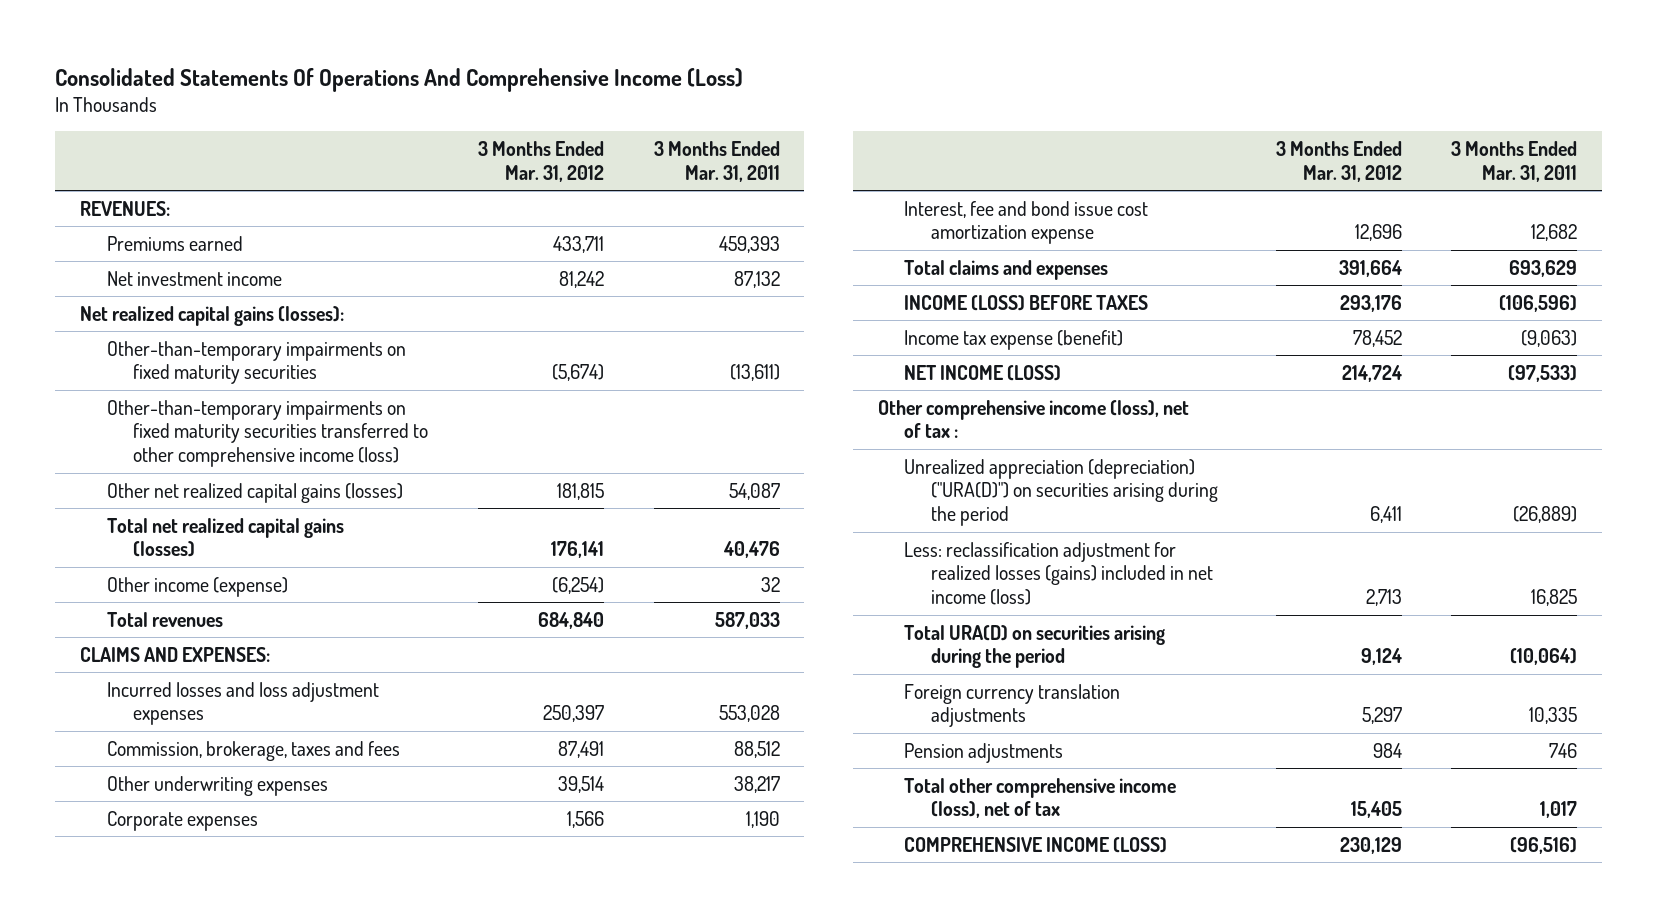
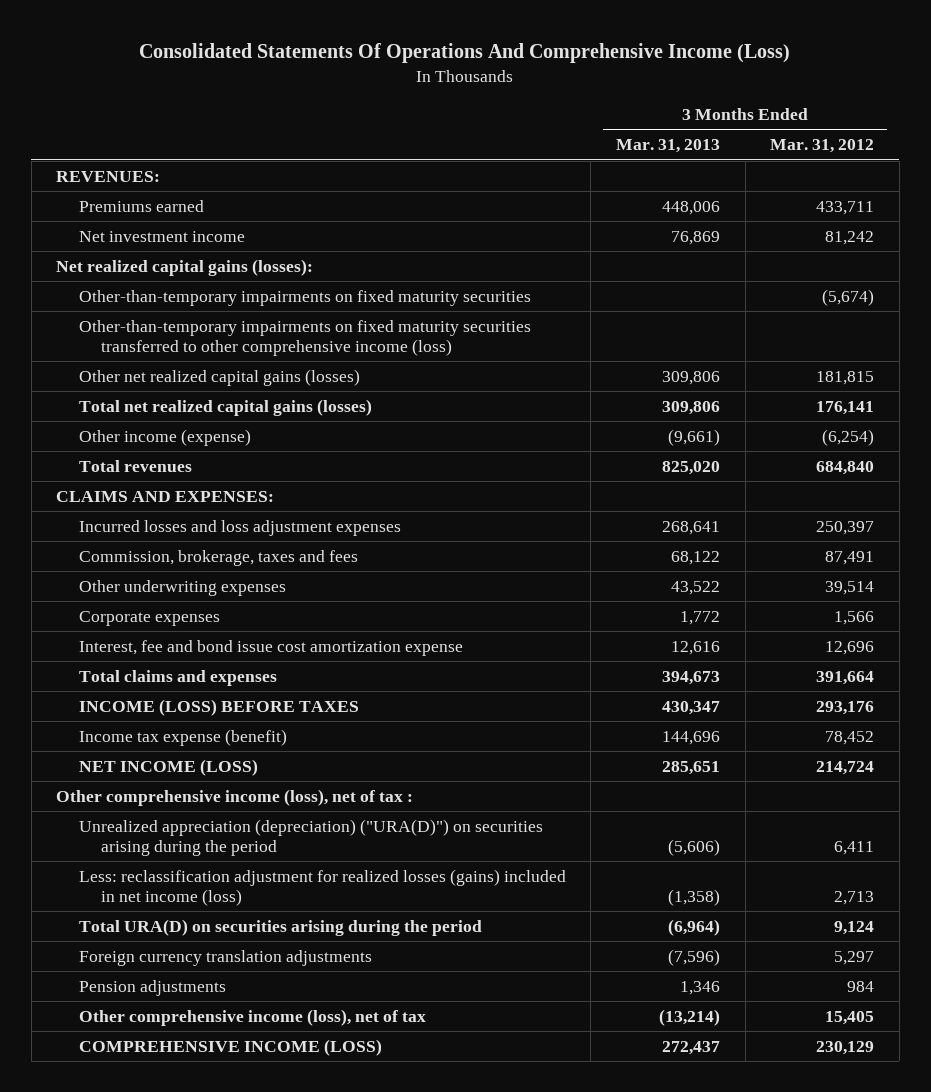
[653,141,780,182] 3 Months Ended Mar. 31, 2011 -> none
none -> [616,138,721,153] Mar. 31, 2013
[904,777,1177,819] Total other comprehensive income (loss), net of tax -> [78,1008,426,1026] Other comprehensive income (loss), net of tax

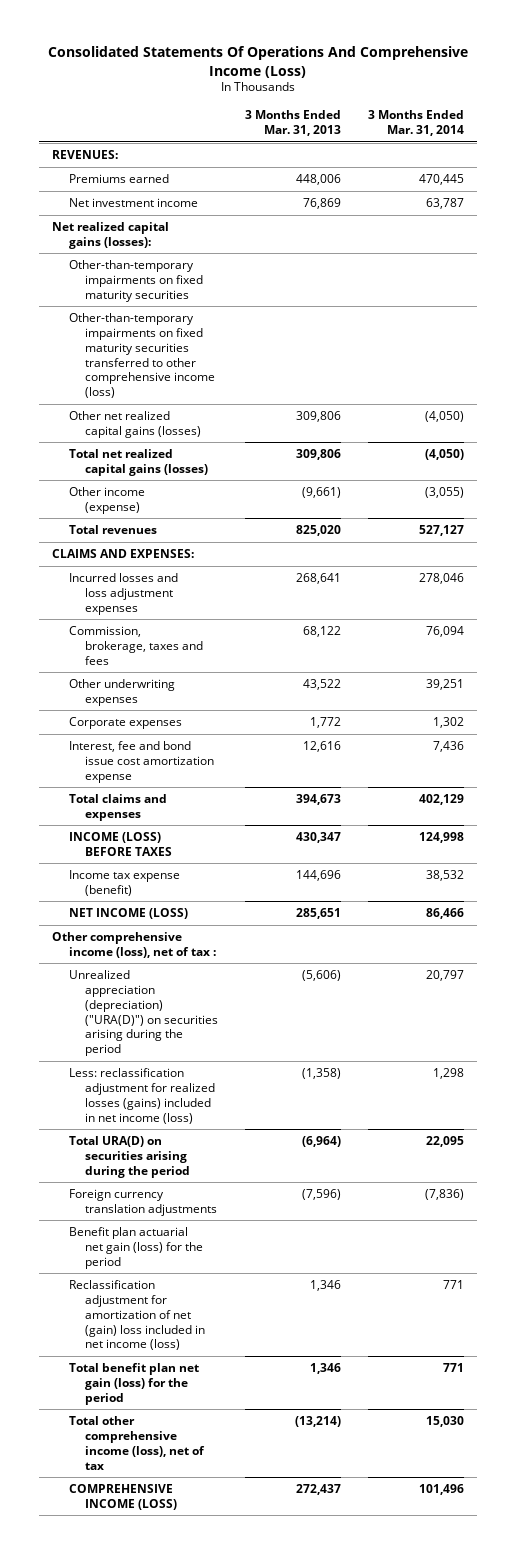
[770,138,875,153] Mar. 31, 2012 -> none
none -> [367,110,464,137] 3 Months Ended Mar. 31, 2014
none -> [68,1227,204,1269] Benefit plan actuarial net gain (loss) for the period
none -> [68,1280,206,1351] Reclassification adjustment for amortization of net (gain) loss included in net income (loss)
[78,979,226,996] Pension adjustments -> [68,1363,199,1405] Total benefit plan net gain (loss) for the period
[78,1008,426,1026] Other comprehensive income (loss), net of tax -> [68,1416,206,1470] Total other comprehensive income (loss), net of tax

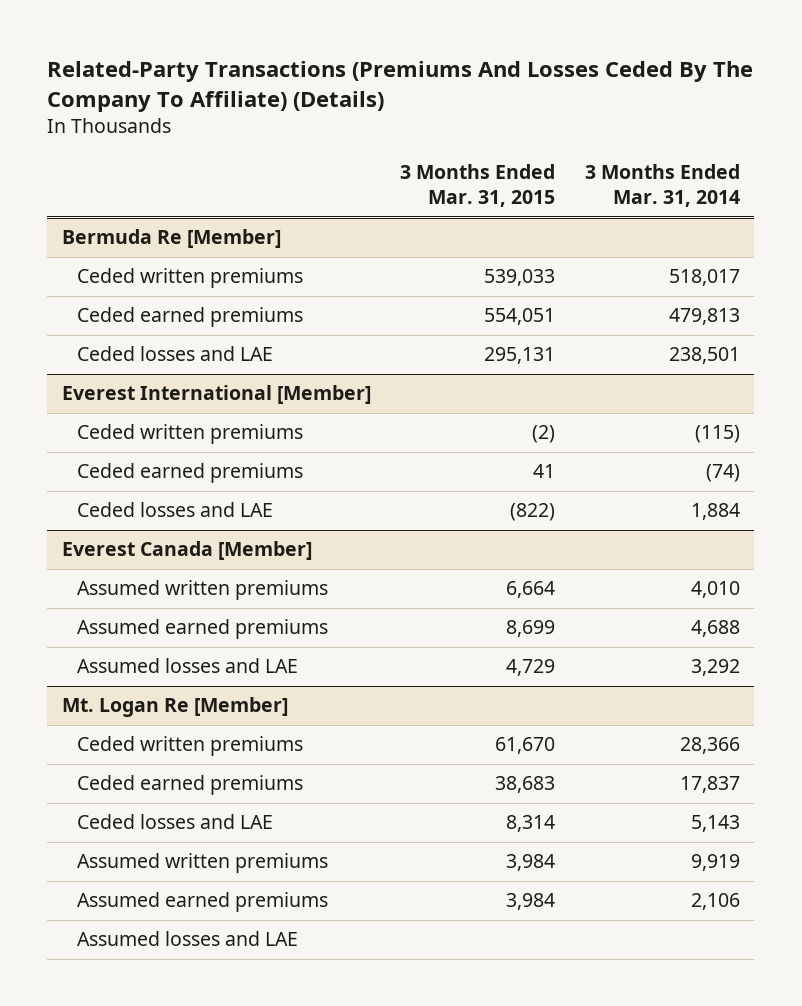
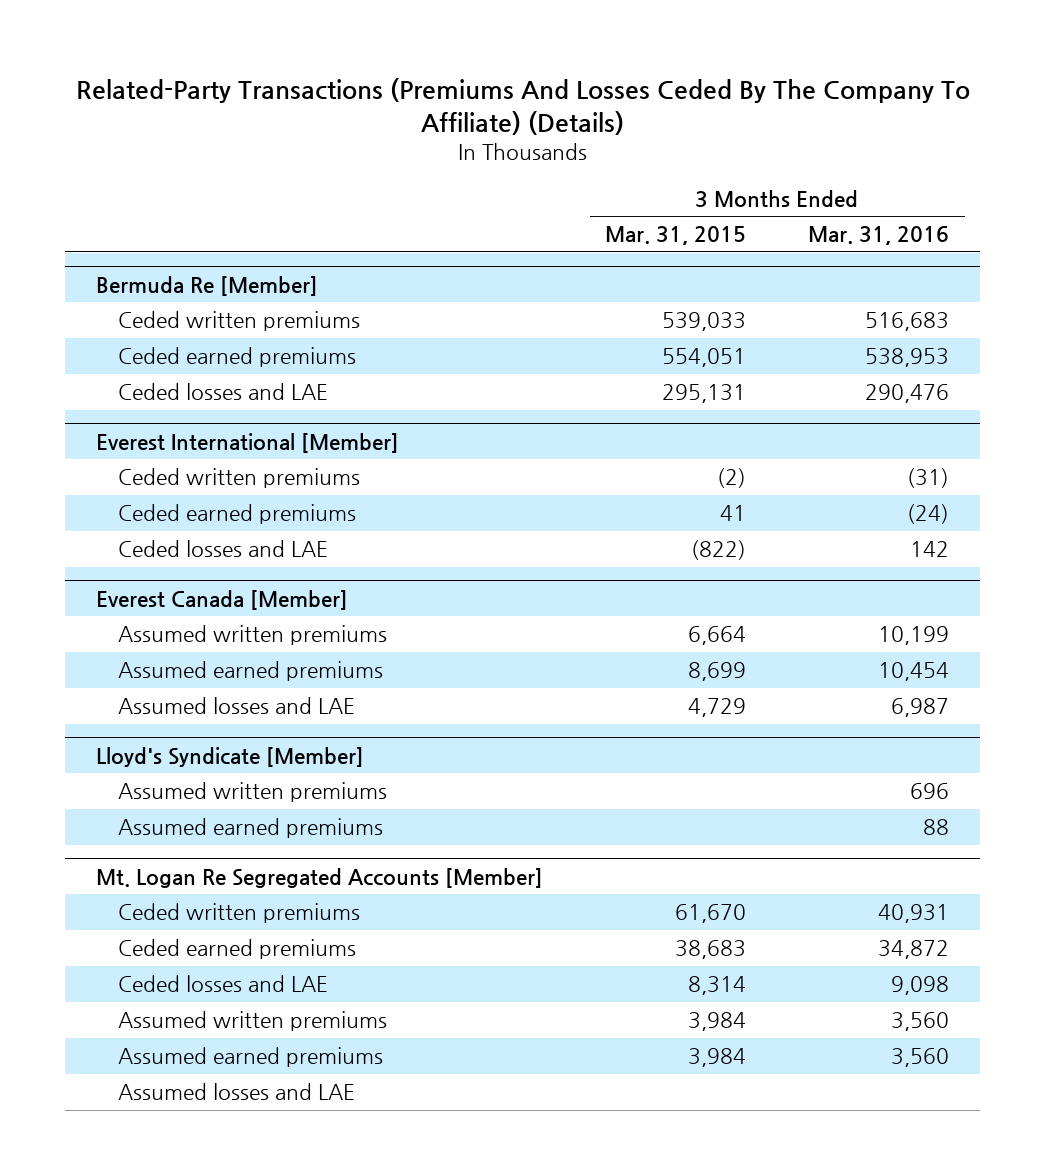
[584,164,740,208] 3 Months Ended Mar. 31, 2014 -> none
none -> [808,226,950,246] Mar. 31, 2016
none -> [96,746,365,767] Lloyd's Syndicate [Member]
none -> [117,782,387,803] Assumed written premiums
none -> [117,818,383,839] Assumed earned premiums
[62,697,289,718] Mt. Logan Re [Member] -> [96,867,544,888] Mt. Logan Re Segregated Accounts [Member]

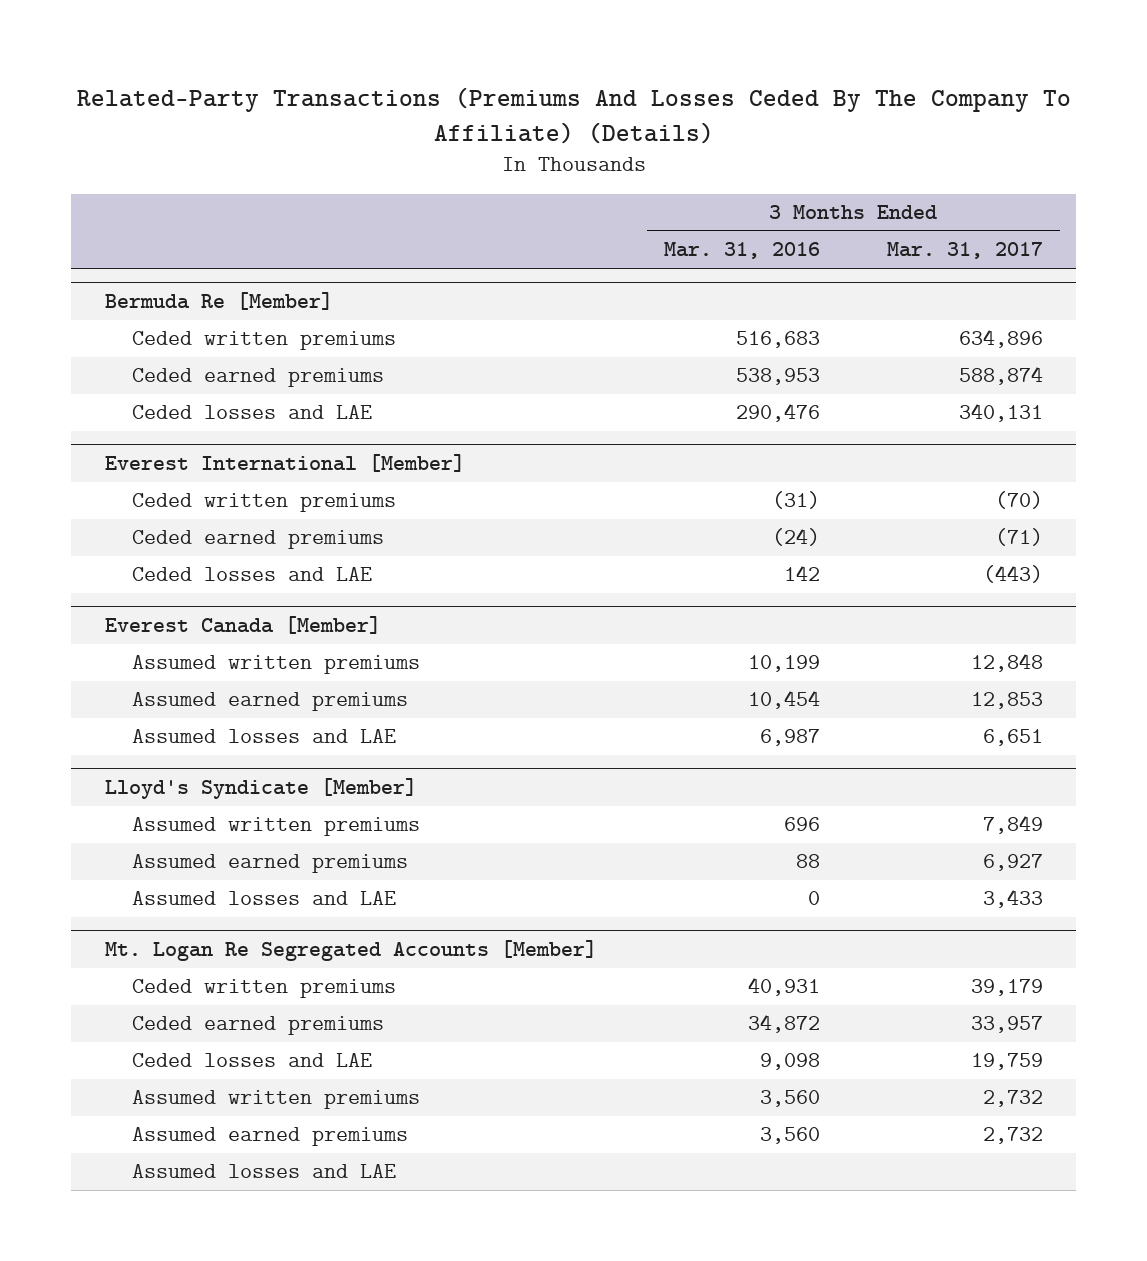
[605,226,747,246] Mar. 31, 2015 -> none
none -> [886,242,1043,260] Mar. 31, 2017
none -> [131,891,396,906] Assumed losses and LAE

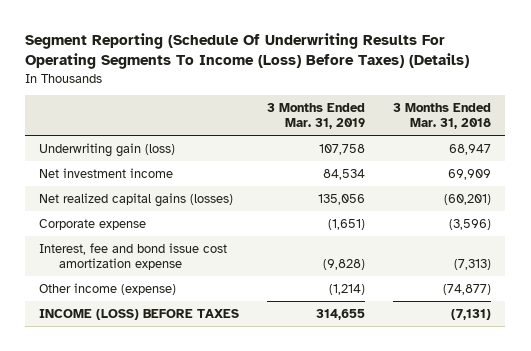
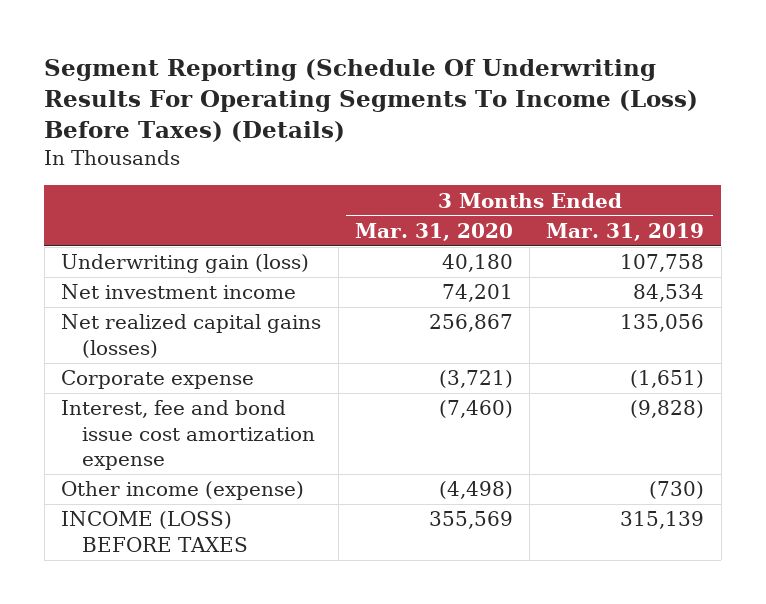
[393,103,492,130] 3 Months Ended Mar. 31, 2018 -> none
none -> [354,222,513,241] Mar. 31, 2020
[329,283,366,295] (1,214) -> [649,481,705,500] (730)
[316,308,366,320] 314,655 -> [620,511,705,530] 315,139

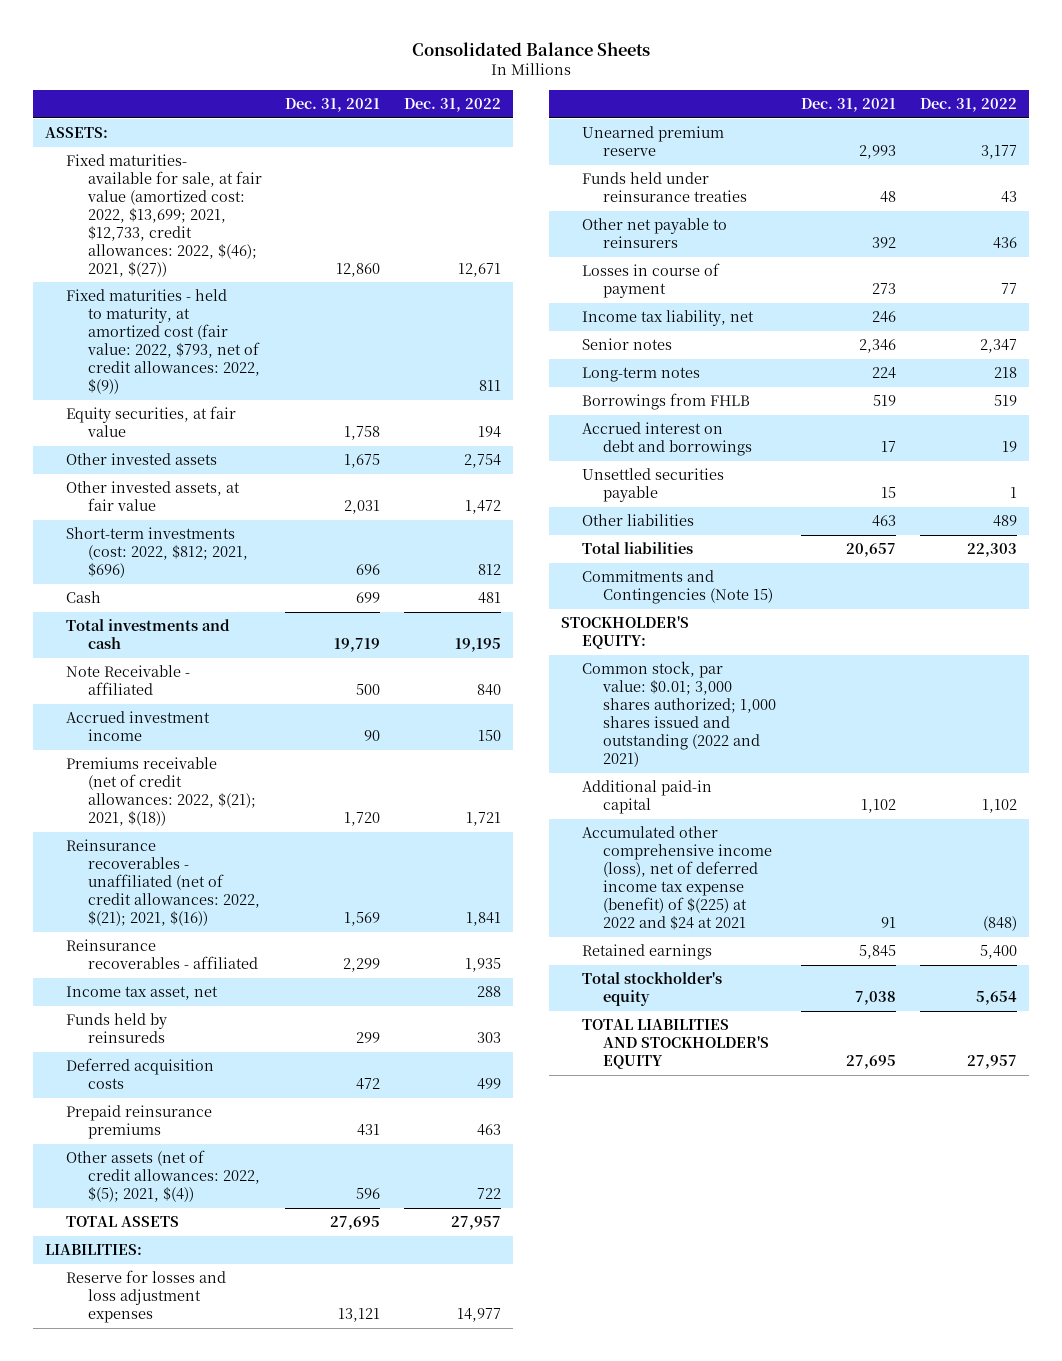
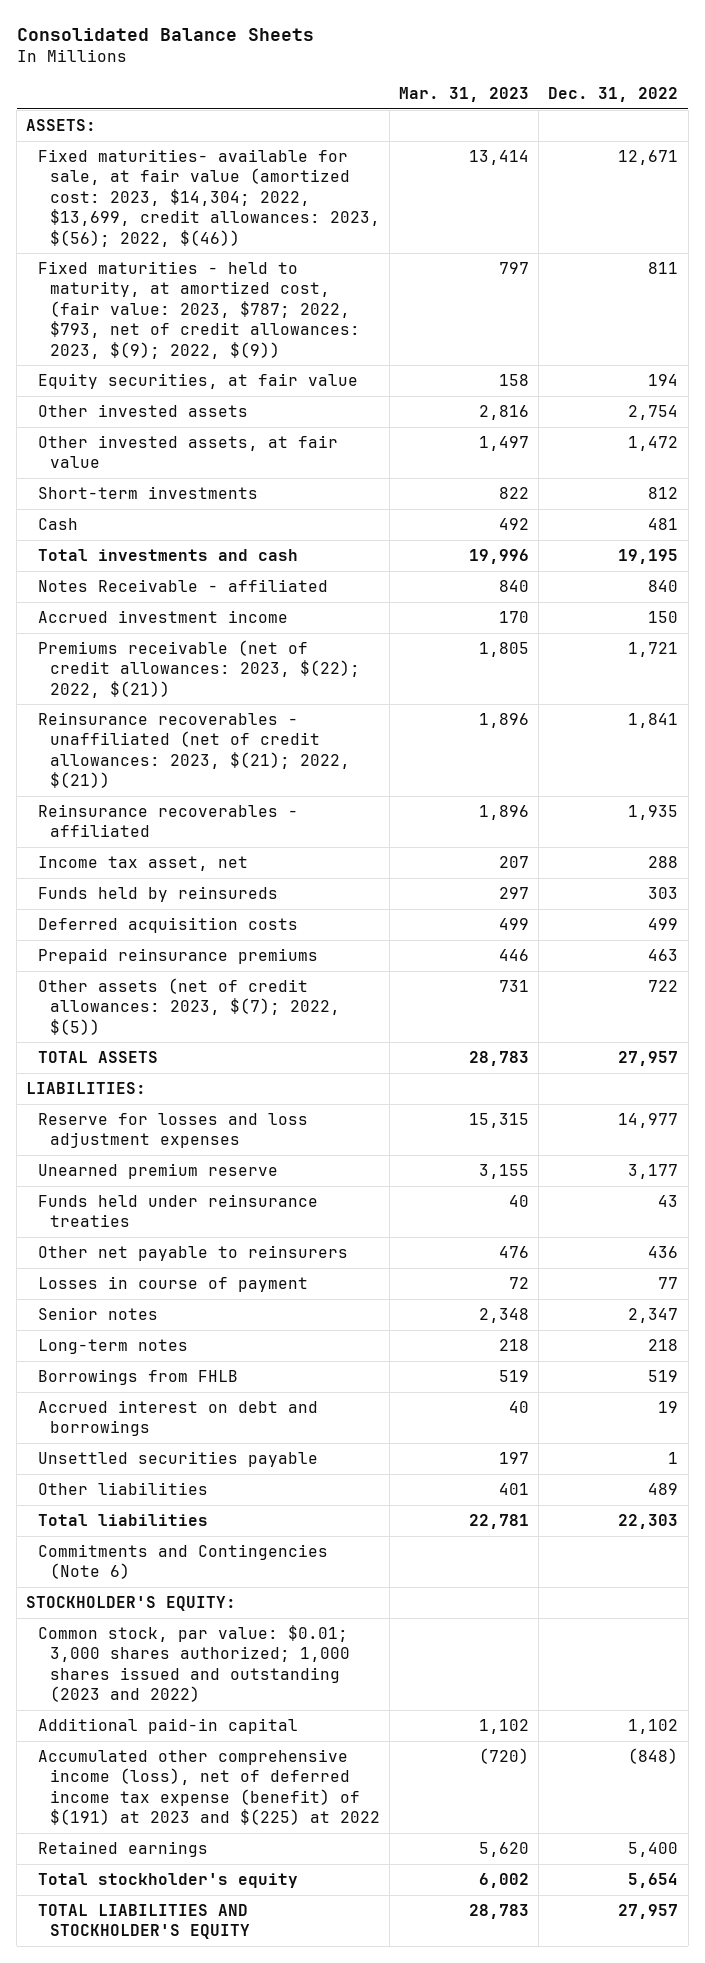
[285,98,381,113] Dec. 31, 2021 -> none
none -> [399,87,530,103] Mar. 31, 2023
[66,154,262,277] Fixed maturities- available for sale, at fair value (amortized cost: 2022, $13,699; 2021, $12,733, credit allowances: 2022, $(46); 2021, $(27)) -> [37,149,380,247] Fixed maturities- available for sale, at fair value (amortized cost: 2023, $14,304; 2022, $13,699, credit allowances: 2023, $(56); 2022, $(46))
[66,289,260,394] Fixed maturities - held to maturity, at amortized cost (fair value: 2022, $793, net of credit allowances: 2022, $(9)) -> [37,261,360,359] Fixed maturities - held to maturity, at amortized cost, (fair value: 2023, $787; 2022, $793, net of credit allowances: 2023, $(9); 2022, $(9))
[66,527,248,579] Short-term investments (cost: 2022, $812; 2021, $696) -> [37,486,258,500] Short-term investments
[66,665,191,696] Note Receivable - affiliated -> [37,579,328,593] Notes Receivable - affiliated
[66,757,256,827] Premiums receivable (net of credit allowances: 2022, $(21); 2021, $(18)) -> [37,640,360,698] Premiums receivable (net of credit allowances: 2023, $(22); 2022, $(21))
[66,839,260,926] Reinsurance recoverables - unaffiliated (net of credit allowances: 2022, $(21); 2021, $(16)) -> [37,712,350,789] Reinsurance recoverables - unaffiliated (net of credit allowances: 2023, $(21); 2022, $(21))
[66,1150,260,1203] Other assets (net of credit allowances: 2022, $(5); 2021, $(4)) -> [37,978,340,1035] Other assets (net of credit allowances: 2023, $(7); 2022, $(5))
[582,310,755,327] Income tax liability, net -> none
[582,570,774,605] Commitments and Contingencies (Note 15) -> [37,1544,328,1580] Commitments and Contingencies (Note 6)
[582,661,777,767] Common stock, par value: $0.01; 3,000 shares authorized; 1,000 shares issued and outstanding (2022 and 2021) -> [37,1625,350,1703] Common stock, par value: $0.01; 3,000 shares authorized; 1,000 shares issued and outstanding (2023 and 2022)
[582,826,773,930] Accumulated other comprehensive income (loss), net of deferred income tax expense (benefit) of $(225) at 2022 and $24 at 2021 -> [37,1749,380,1826] Accumulated other comprehensive income (loss), net of deferred income tax expense (benefit) of $(191) at 2023 and $(225) at 2022

